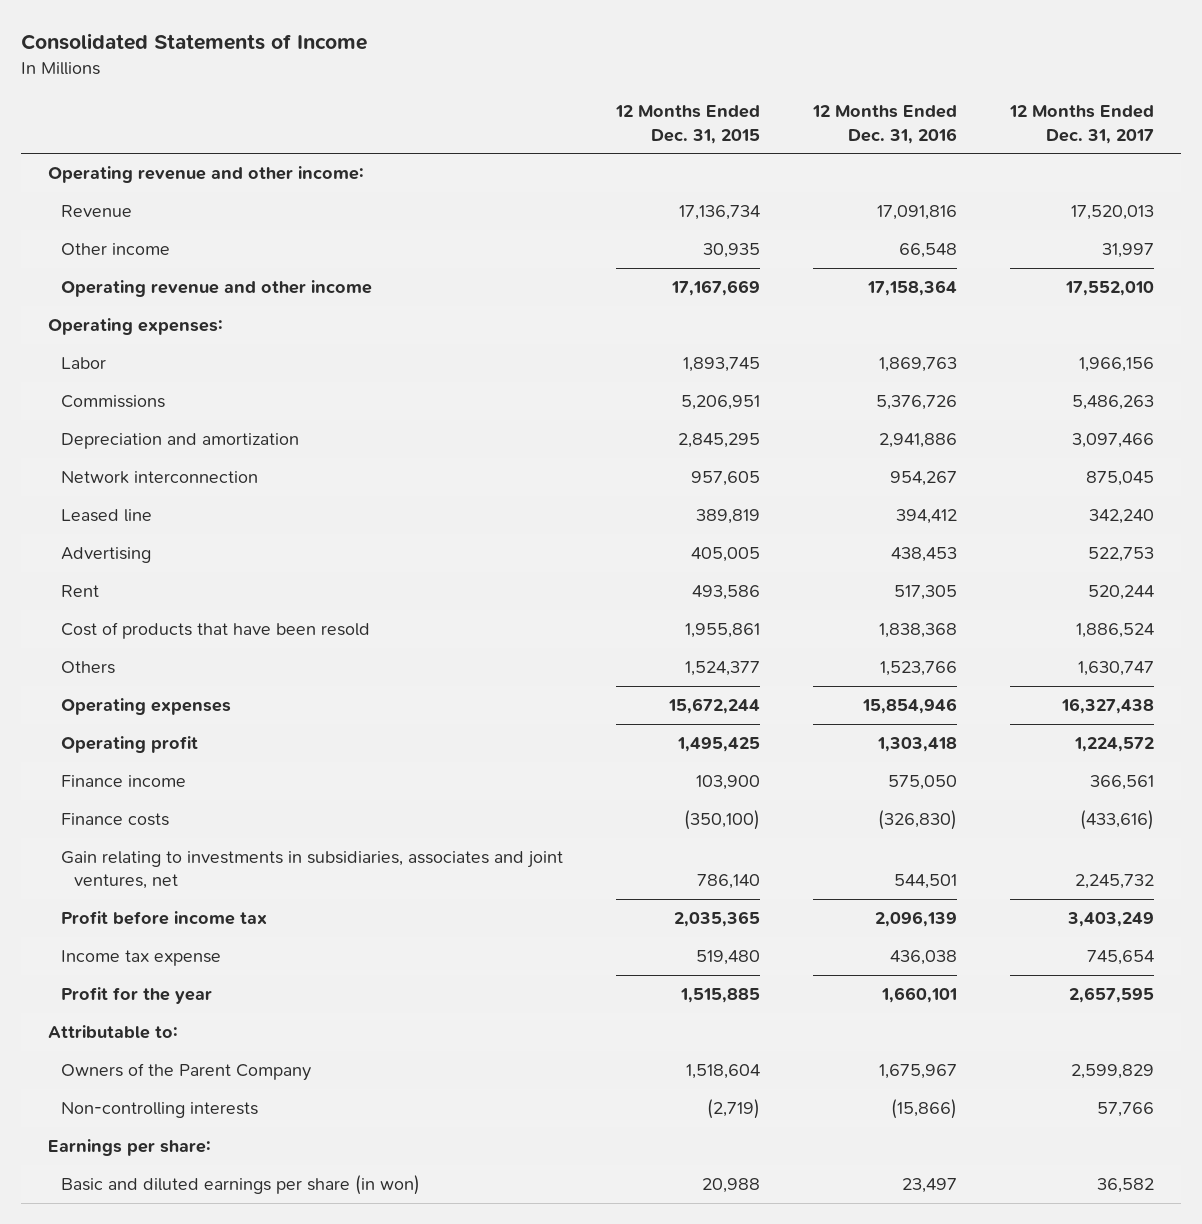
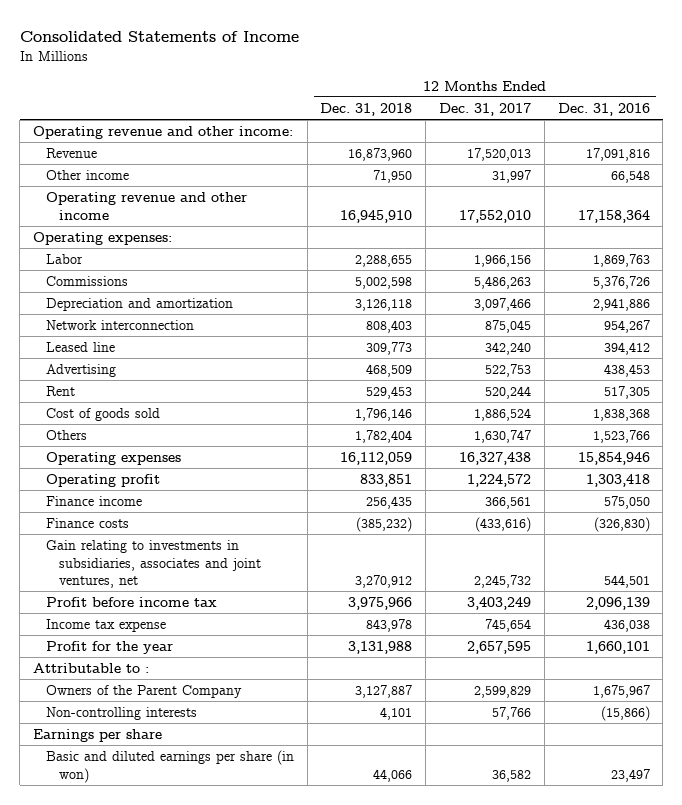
[615,105,761,144] 12 Months Ended Dec. 31, 2015 -> none
none -> [320,103,413,117] Dec. 31, 2018
[60,621,370,639] Cost of products that have been resold -> [45,408,160,422] Cost of goods sold
[47,1024,178,1039] Attributable to: -> [32,663,149,674] Attributable to :
[47,1138,211,1156] Earnings per share: -> [32,729,162,743] Earnings per share

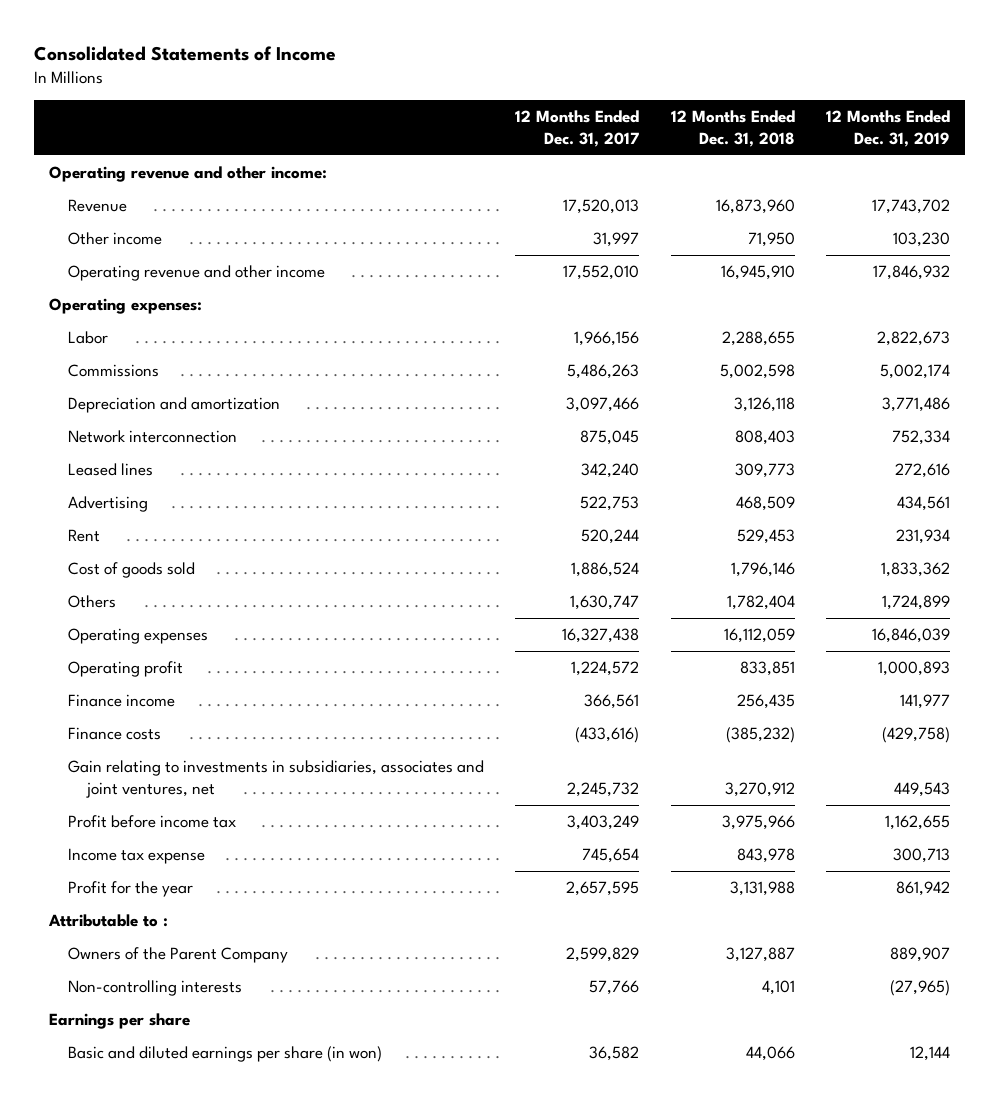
[557,103,650,117] Dec. 31, 2016 -> none
none -> [825,110,950,147] 12 Months Ended Dec. 31, 2019
[45,342,115,353] Leased line -> [68,463,154,477] Leased lines

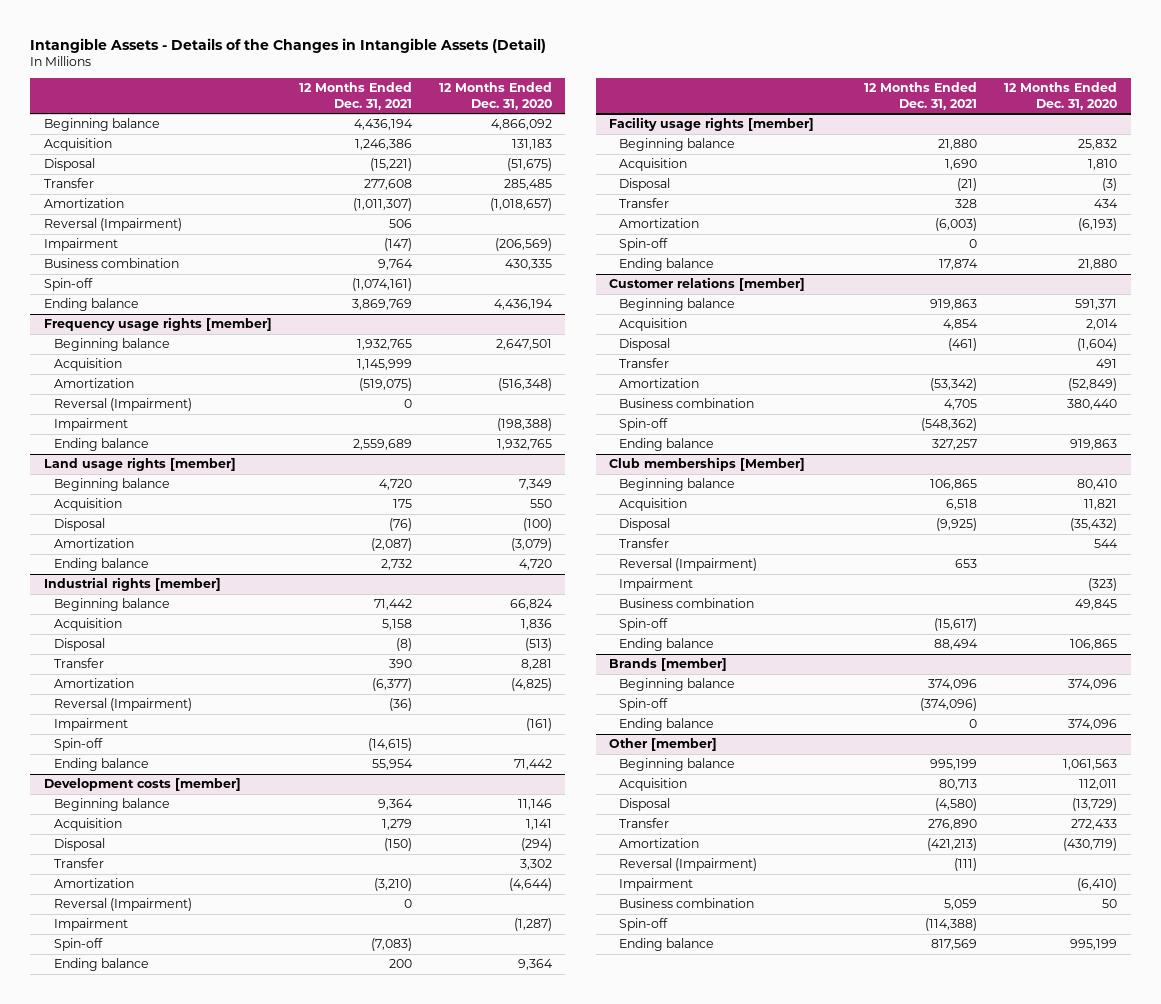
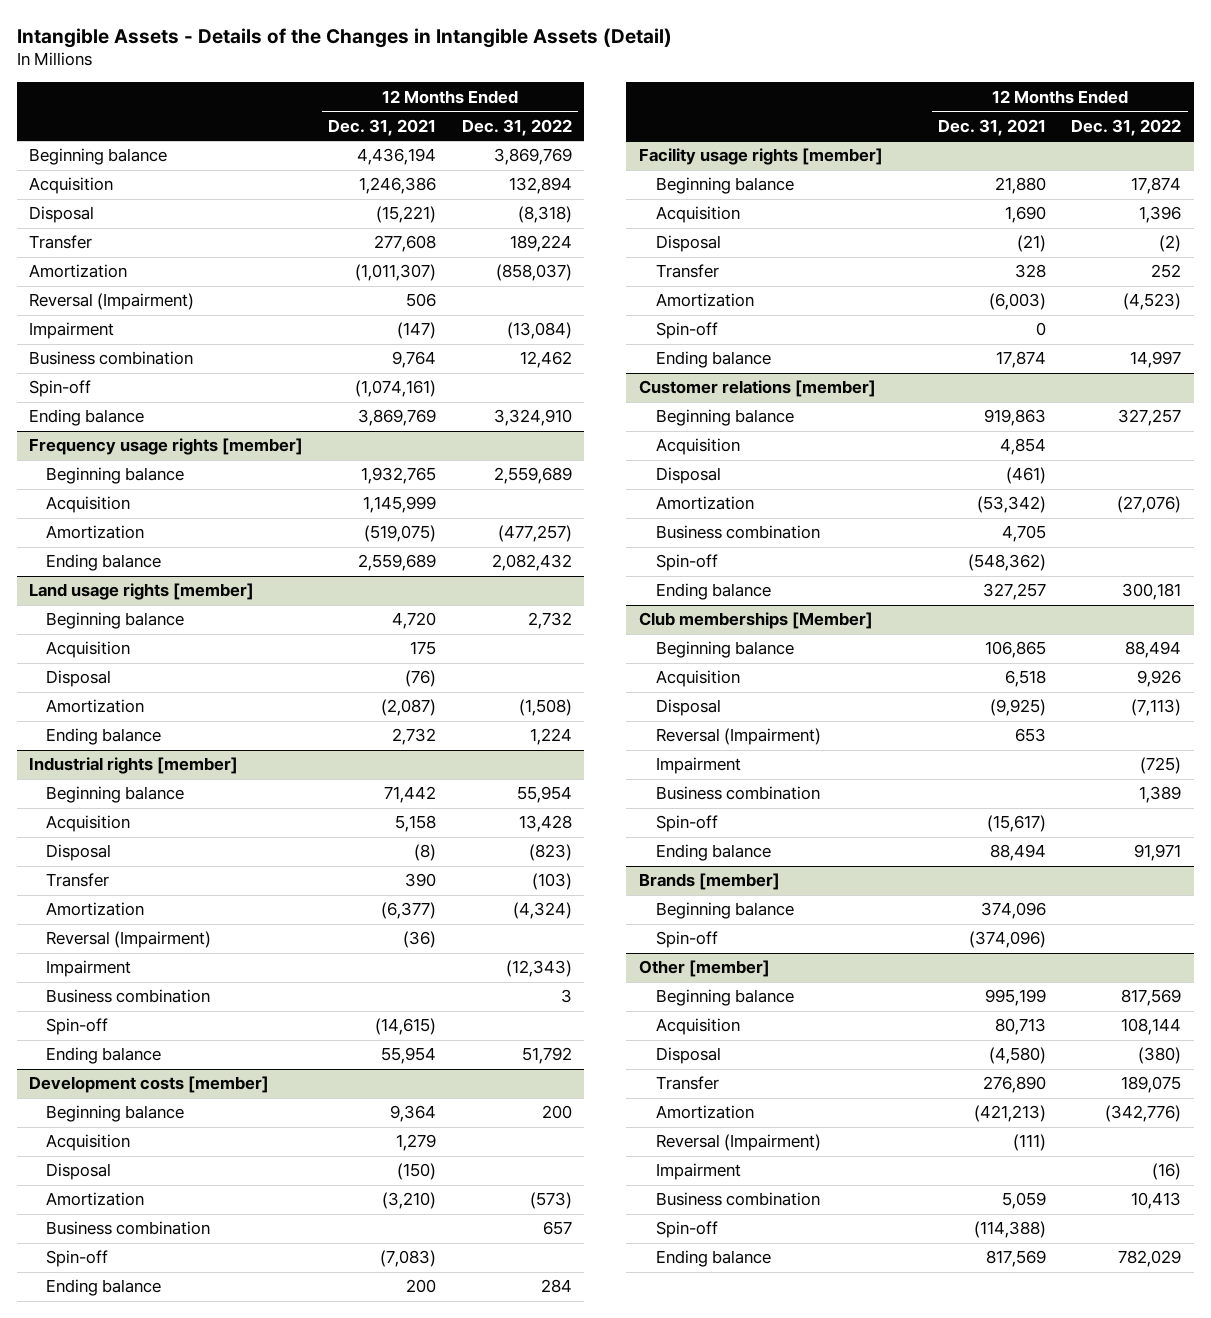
[438,82,552,110] 12 Months Ended Dec. 31, 2020 -> none
none -> [461,118,572,136] Dec. 31, 2022
[53,398,192,412] Reversal (Impairment) -> none
[53,418,128,432] Impairment -> none
none -> [46,989,211,1004] Business combination
[53,858,104,869] Transfer -> none
[53,898,192,912] Reversal (Impairment) -> none
[53,918,128,932] Impairment -> none
none -> [46,1221,211,1236] Business combination
[619,358,670,369] Transfer -> none
[619,538,670,549] Transfer -> none
[619,718,715,732] Ending balance -> none

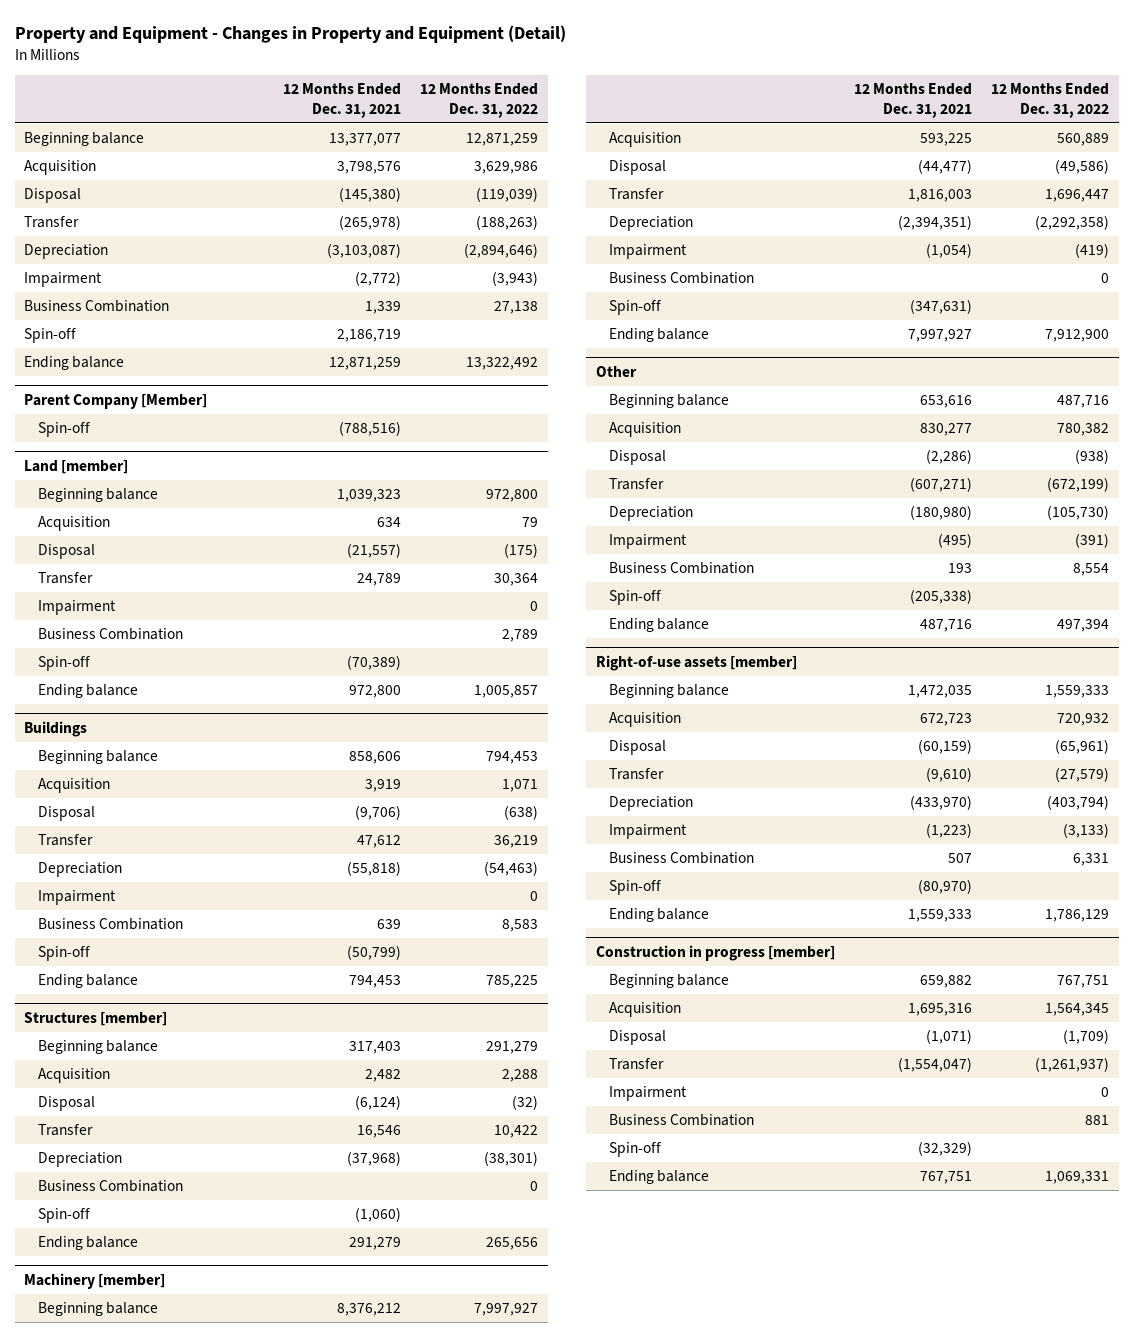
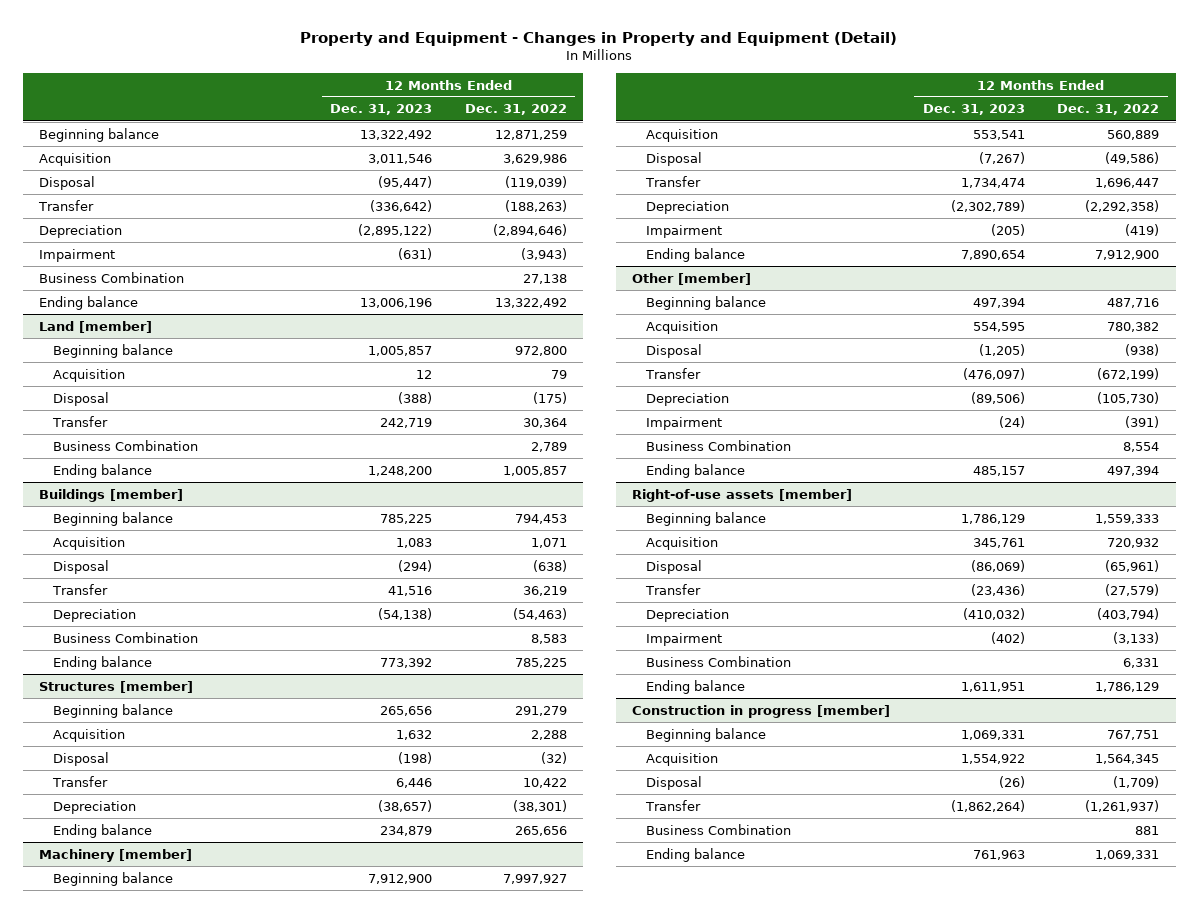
[282,83,401,118] 12 Months Ended Dec. 31, 2021 -> none
none -> [330,104,433,116] Dec. 31, 2023
[24,327,77,343] Spin-off -> none
[24,393,208,409] Parent Company [Member] -> none
[37,421,90,437] Spin-off -> none
[37,599,116,615] Impairment -> none
[37,655,90,671] Spin-off -> none
[24,720,88,737] Buildings -> [39,488,184,502] Buildings [member]
[37,889,116,905] Impairment -> none
[37,945,90,961] Spin-off -> none
[37,1179,183,1192] Business Combination -> none
[37,1207,90,1223] Spin-off -> none
[609,271,755,284] Business Combination -> none
[609,299,662,315] Spin-off -> none
[595,365,637,377] Other -> [631,272,751,285] Other [member]
[609,589,662,605] Spin-off -> none
[609,879,662,895] Spin-off -> none
[609,1085,688,1101] Impairment -> none
[609,1141,662,1157] Spin-off -> none

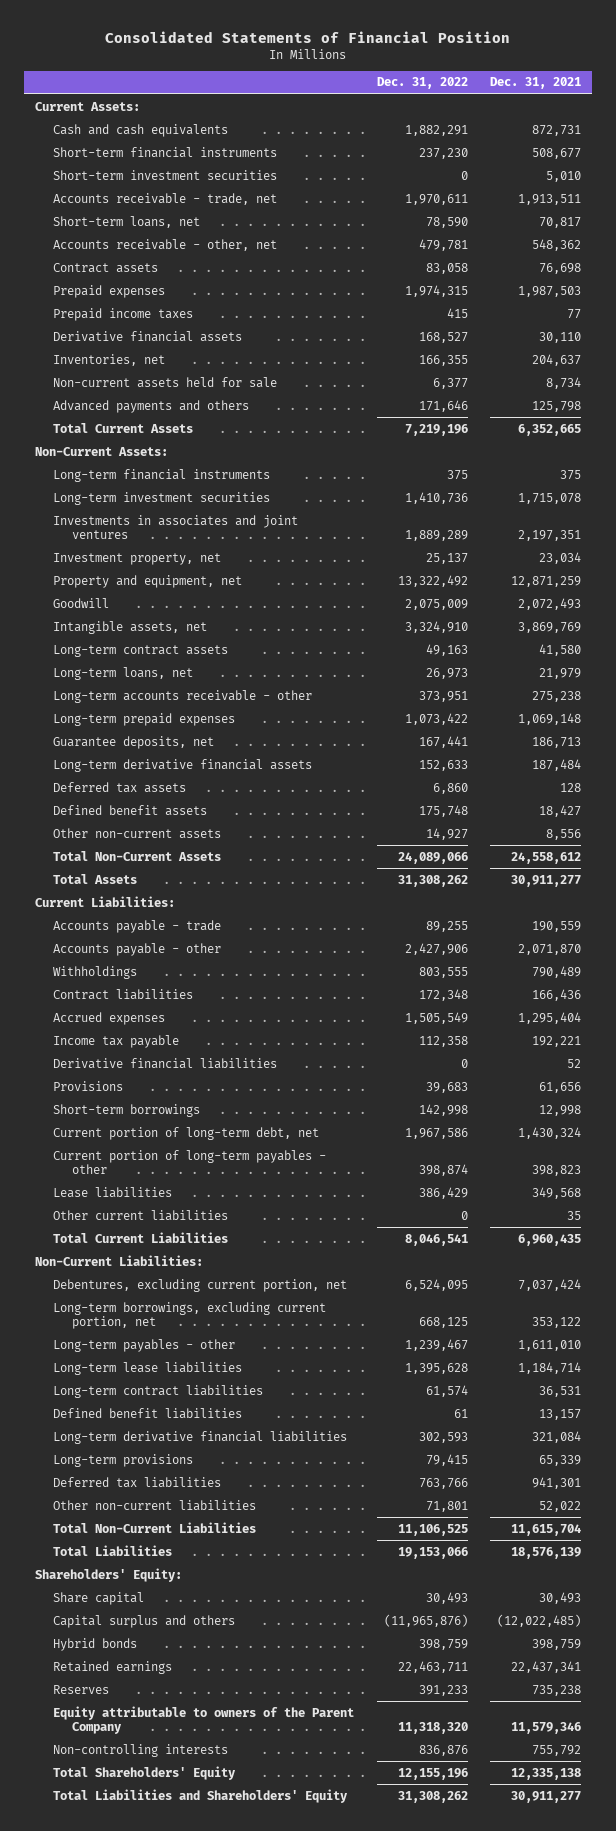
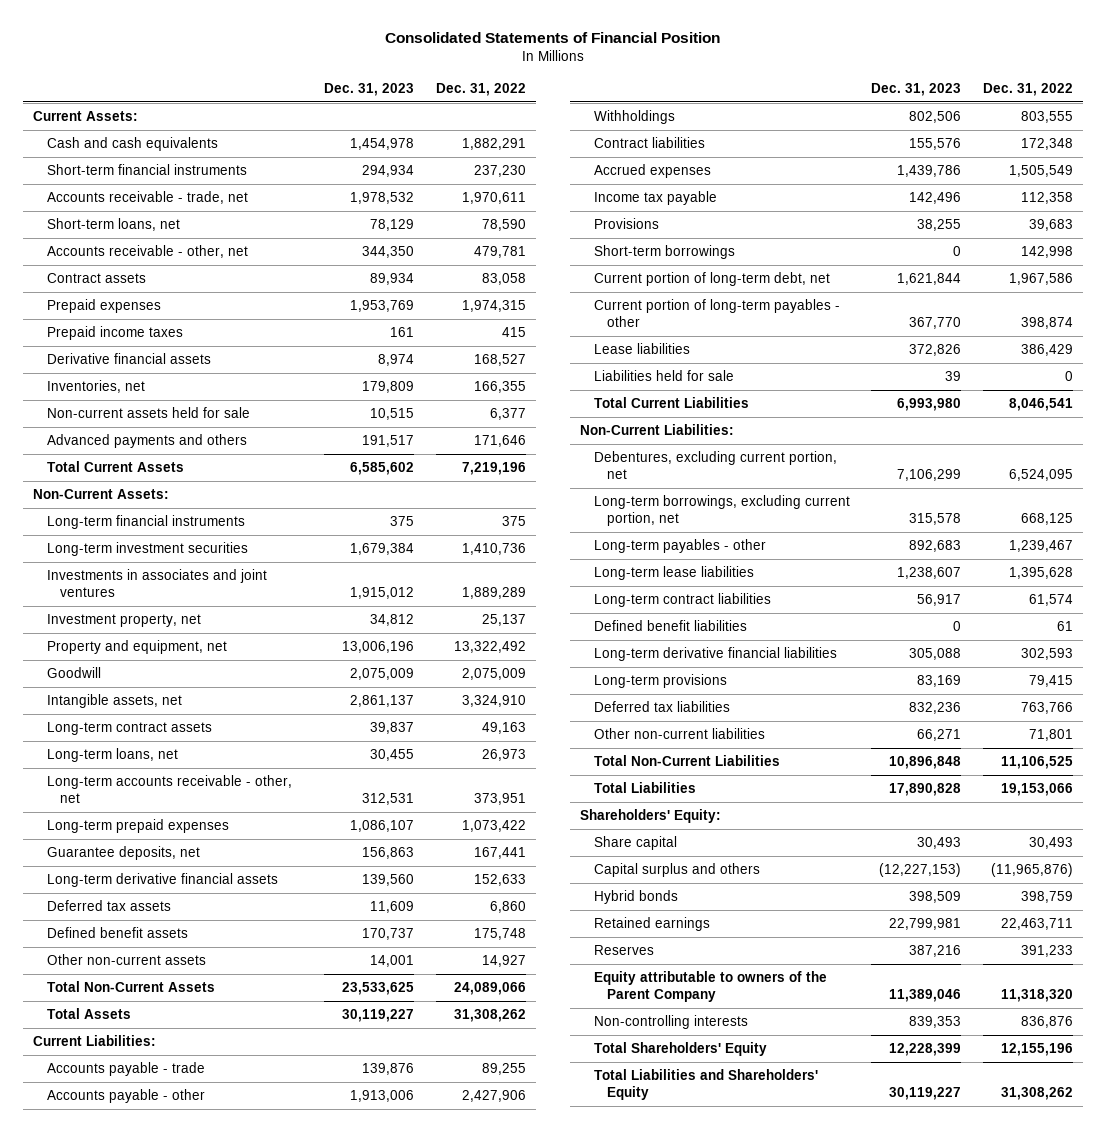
[489,77,581,90] Dec. 31, 2021 -> none
none -> [324,82,415,96] Dec. 31, 2023
[53,169,278,180] Short-term investment securities -> none
[53,689,313,703] Long-term accounts receivable - other -> [46,775,292,804] Long-term accounts receivable - other, net
[53,1057,278,1069] Derivative financial liabilities -> none
[53,1209,229,1221] Other current liabilities -> none
none -> [593,370,734,382] Liabilities held for sale

